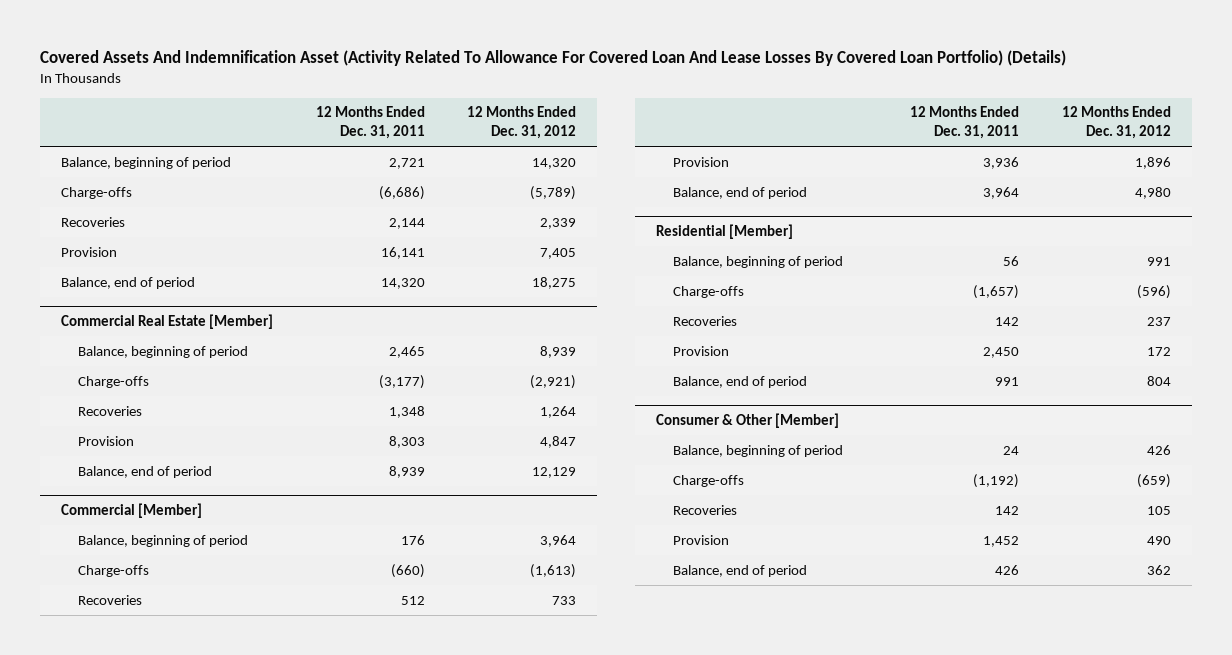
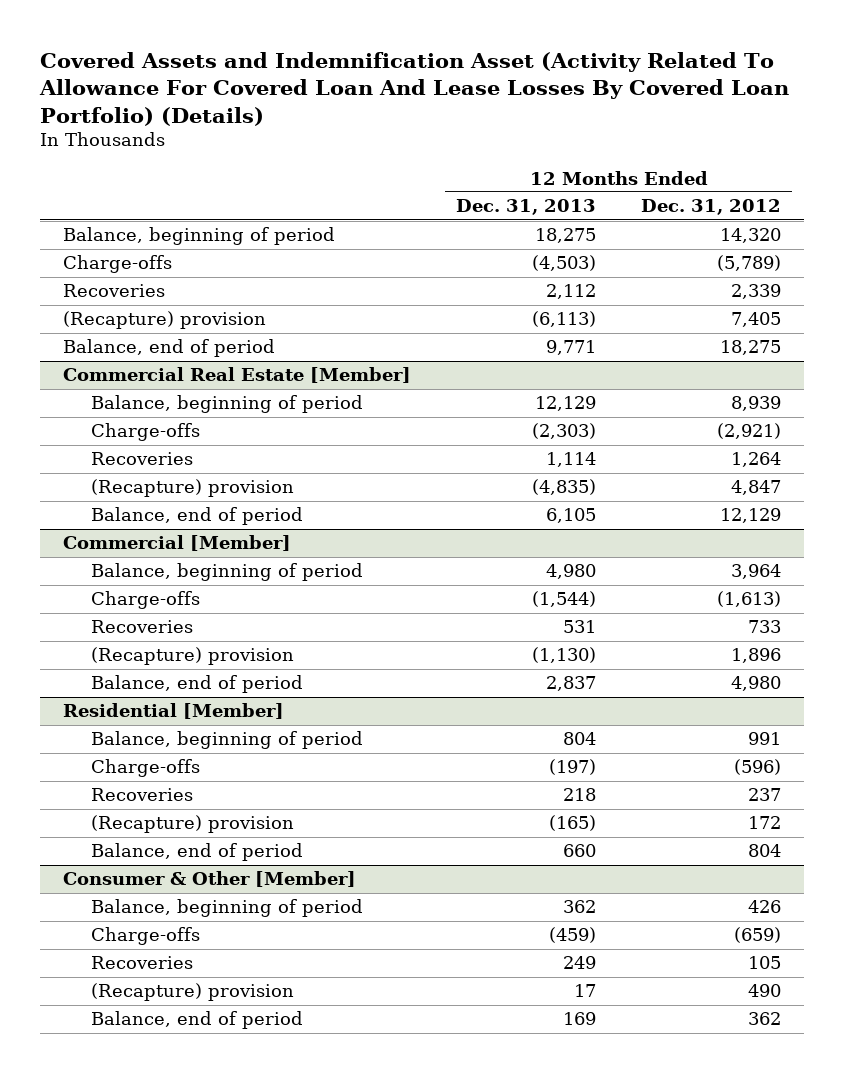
[39,49,1066,66] Covered Assets And Indemnification Asset (Activity Related To Allowance For Covered Loan And Lease Losses By Covered Loan Portfolio) (Details) -> [39,51,790,126] Covered Assets and Indemnification Asset (Activity Related To Allowance For Covered Loan And Lease Losses By Covered Loan Portfolio) (Details)
[315,106,425,140] 12 Months Ended Dec. 31, 2011 -> none
none -> [455,199,596,216] Dec. 31, 2013
[61,246,118,257] Provision -> [62,311,266,330] (Recapture) provision
[77,435,134,446] Provision -> [91,479,295,498] (Recapture) provision
[672,156,729,167] Provision -> [91,647,295,666] (Recapture) provision
[672,345,729,356] Provision -> [91,815,295,834] (Recapture) provision
[672,534,729,545] Provision -> [91,983,295,1002] (Recapture) provision

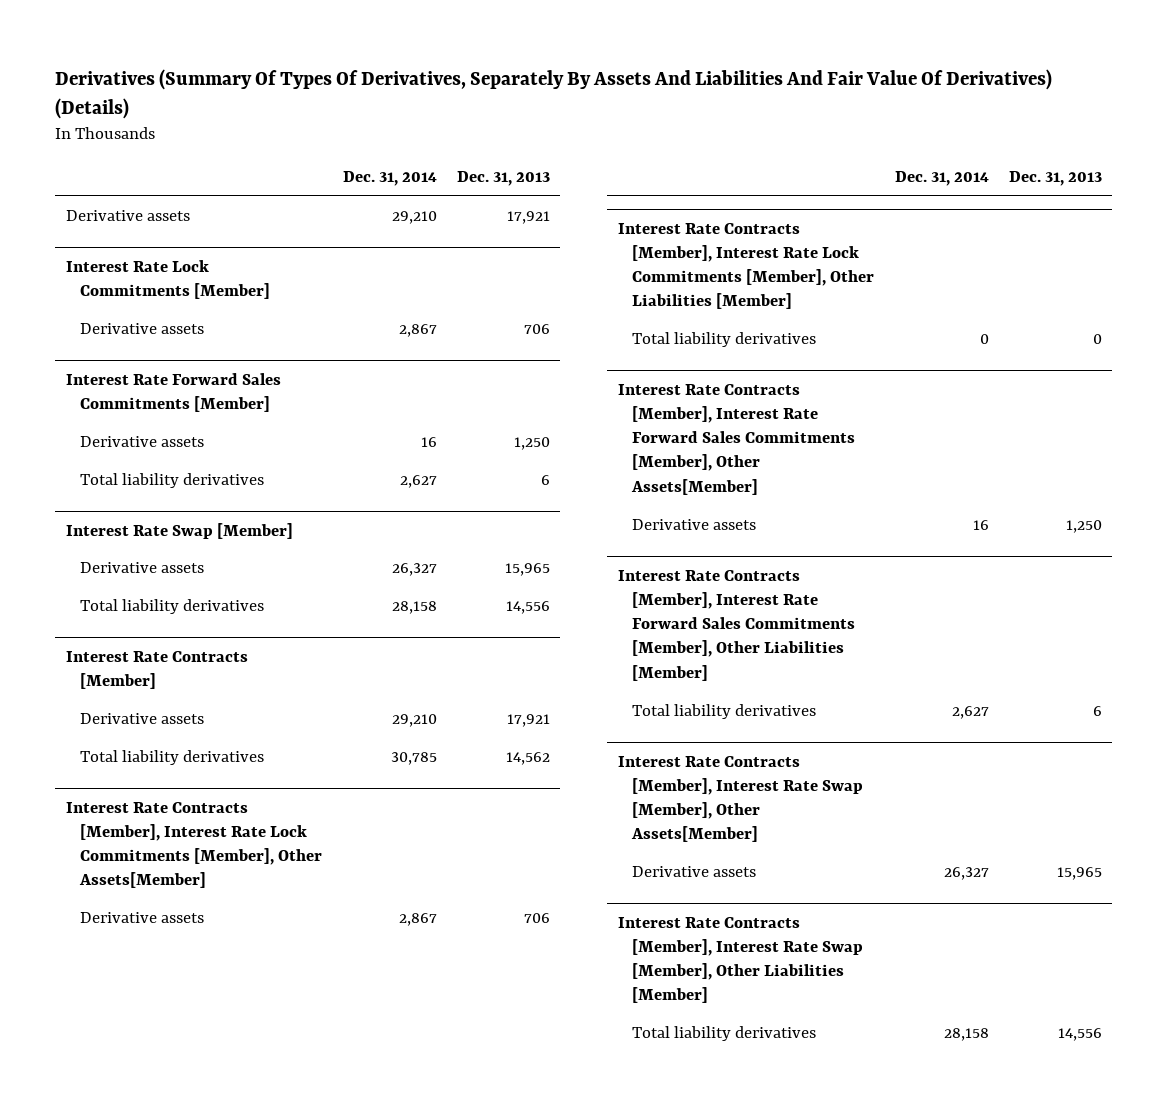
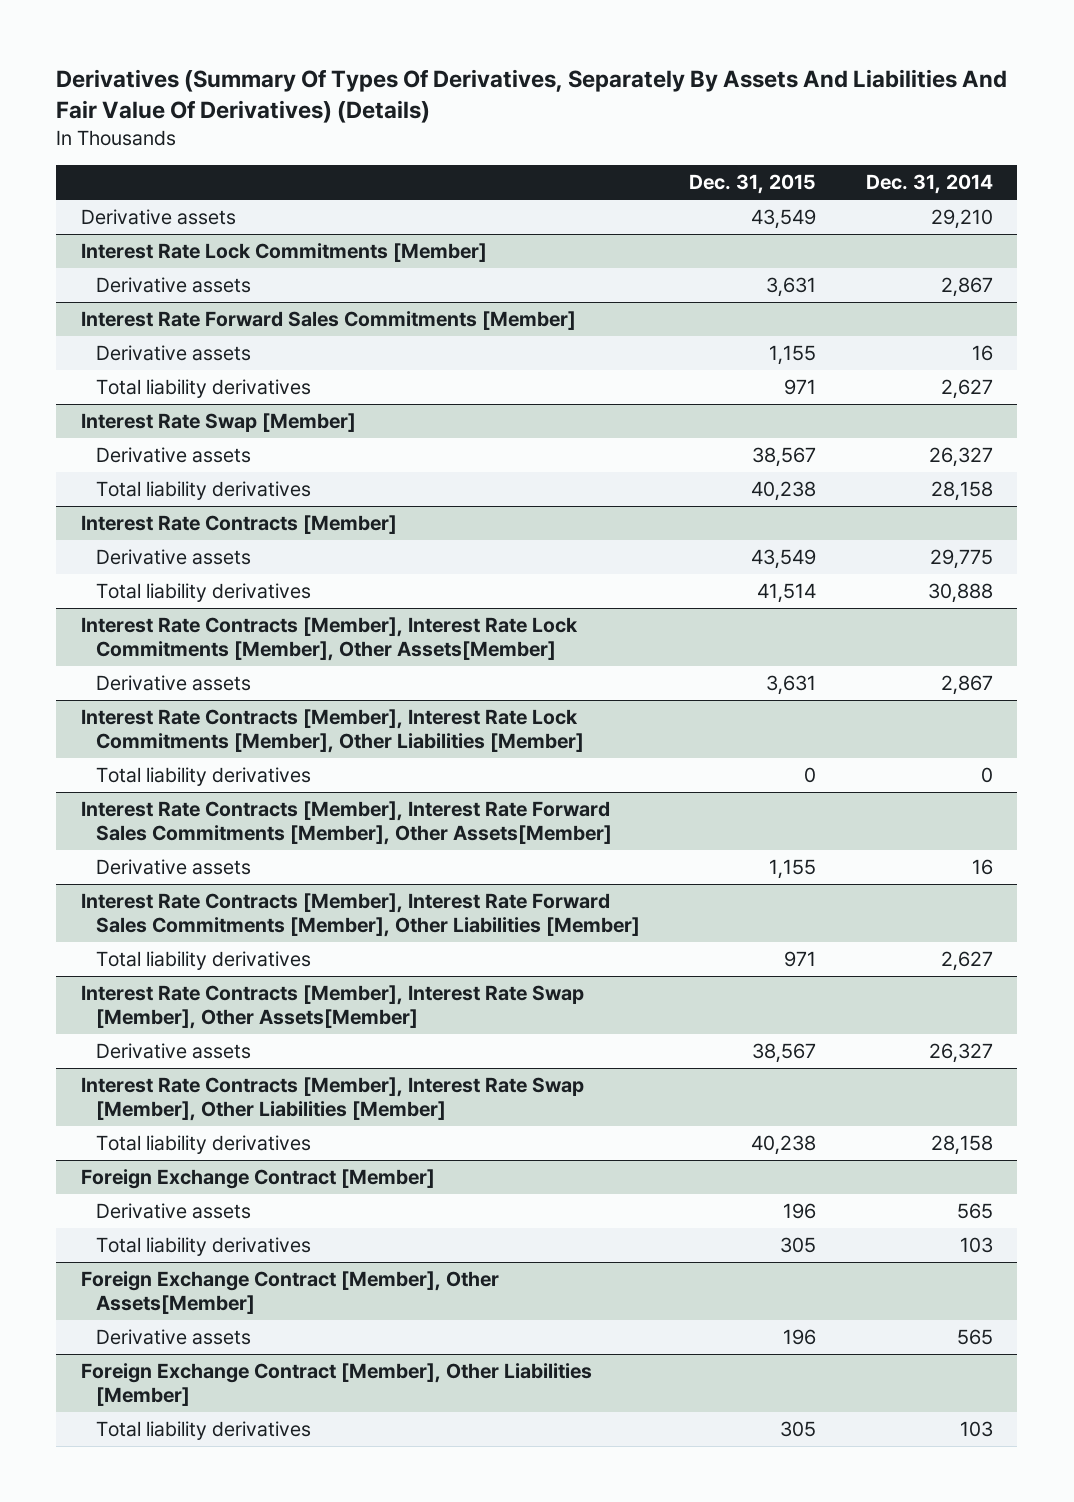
[457,171,551,187] Dec. 31, 2013 -> none
none -> [689,174,817,195] Dec. 31, 2015
[391,714,437,728] 29,210 -> [929,549,993,570] 29,775
[390,752,437,766] 30,785 -> [927,583,993,604] 30,888
none -> [80,1169,435,1190] Foreign Exchange Contract [Member]
none -> [96,1203,252,1220] Derivative assets
none -> [96,1237,312,1257] Total liability derivatives
none -> [80,1271,499,1315] Foreign Exchange Contract [Member], Other Assets[Member]
none -> [96,1329,252,1346] Derivative assets
none -> [80,1363,592,1407] Foreign Exchange Contract [Member], Other Liabilities [Member]
none -> [96,1421,312,1441] Total liability derivatives

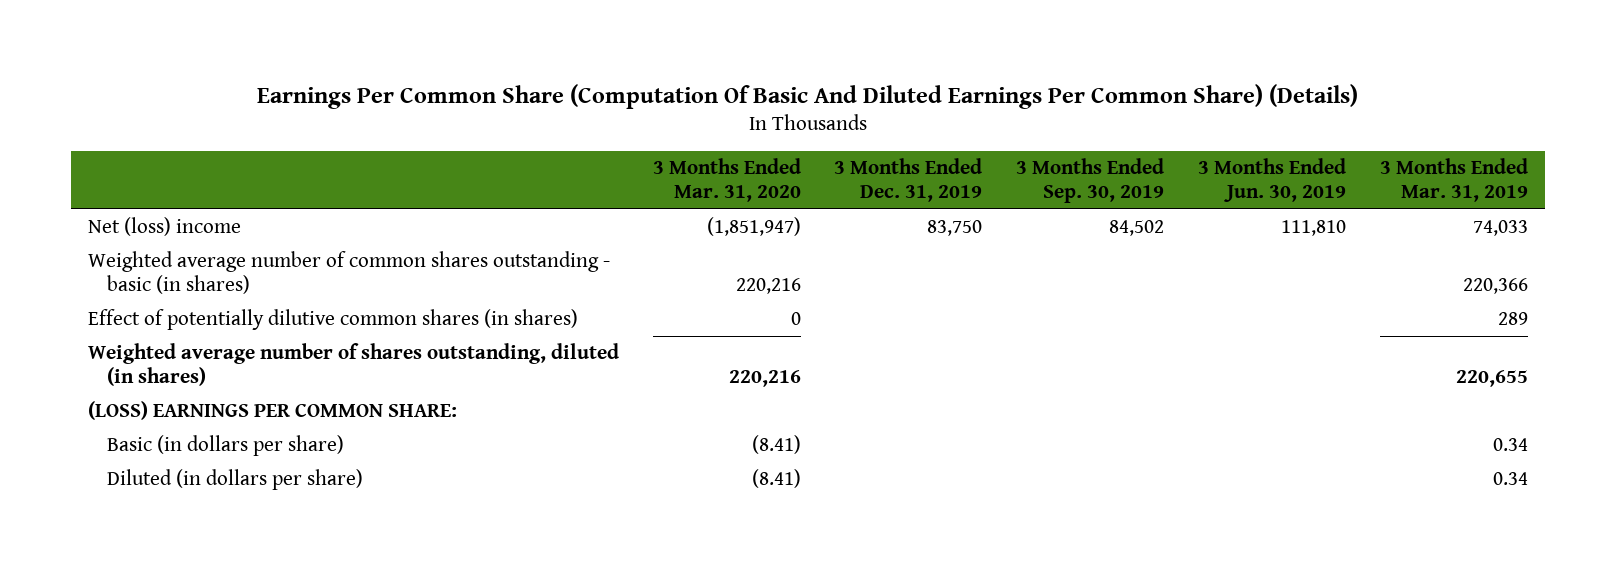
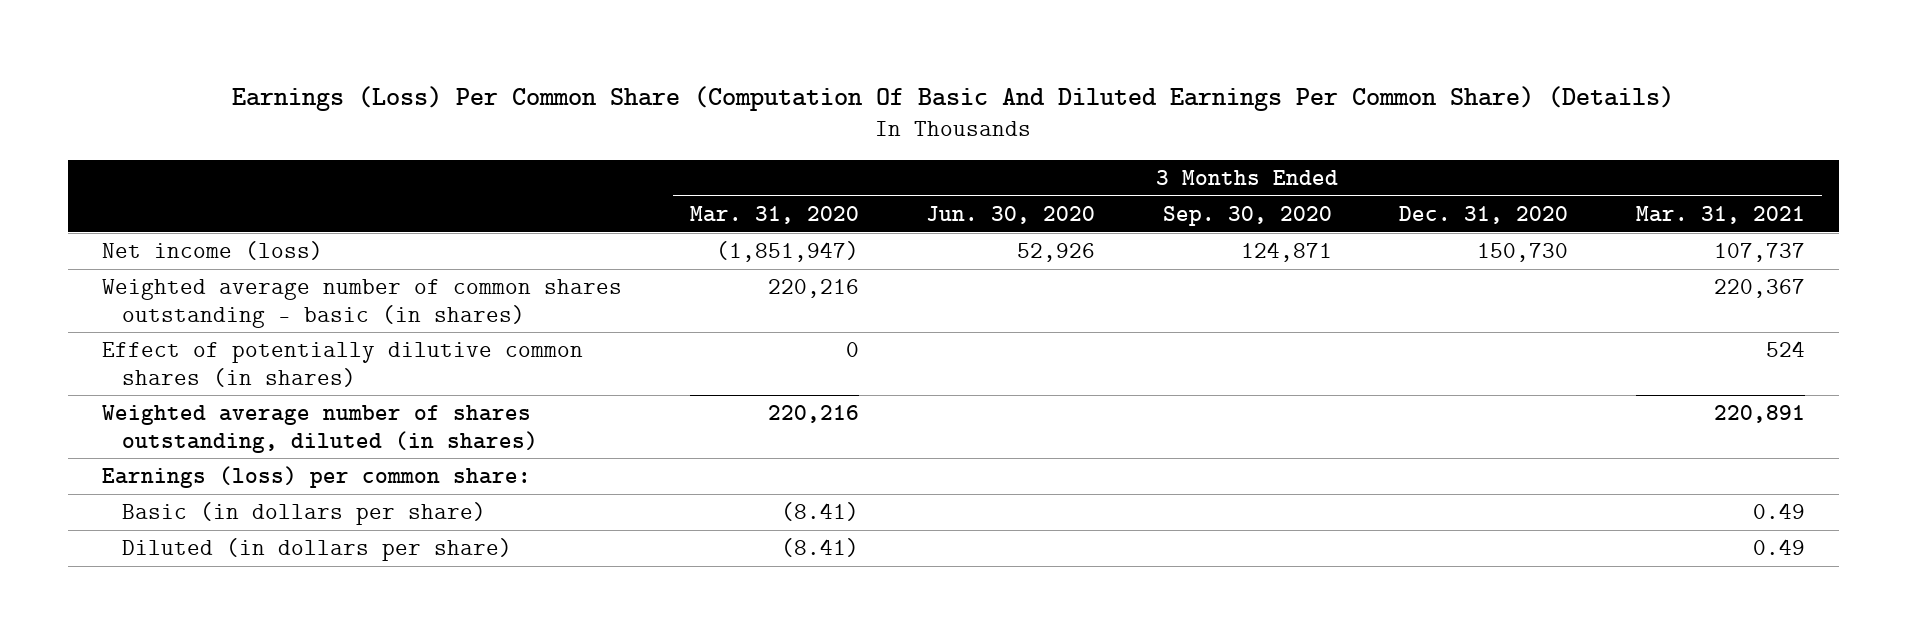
[256,83,1358,109] Earnings Per Common Share (Computation Of Basic And Diluted Earnings Per Common Share) (Details) -> [232,85,1675,111] Earnings (Loss) Per Common Share (Computation Of Basic And Diluted Earnings Per Common Share) (Details)
[834,157,983,202] 3 Months Ended Dec. 31, 2019 -> none
[1016,157,1165,203] 3 Months Ended Sep. 30, 2019 -> none
[1197,157,1346,202] 3 Months Ended Jun. 30, 2019 -> none
[1379,157,1528,202] 3 Months Ended Mar. 31, 2019 -> none
none -> [926,205,1096,224] Jun. 30, 2020
none -> [1162,205,1332,226] Sep. 30, 2020
none -> [1399,205,1569,224] Dec. 31, 2020
none -> [1636,205,1806,224] Mar. 31, 2021
[87,217,241,237] Net (loss) income -> [101,241,323,261] Net income (loss)
[87,401,457,421] (LOSS) EARNINGS PER COMMON SHARE: -> [101,466,531,489] Earnings (loss) per common share:

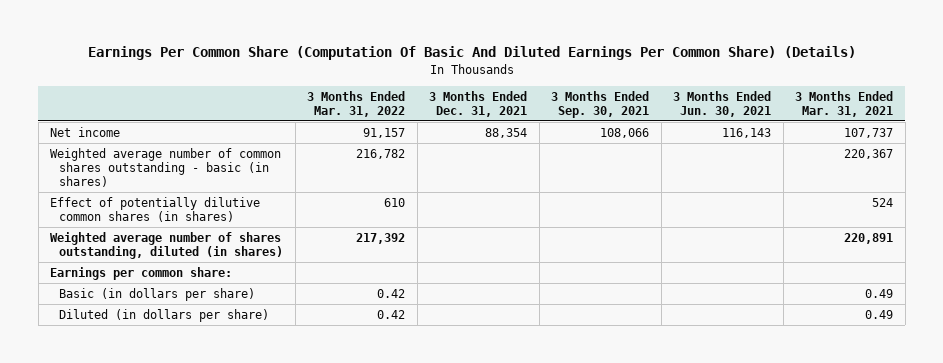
[232,85,1675,111] Earnings (Loss) Per Common Share (Computation Of Basic And Diluted Earnings Per Common Share) (Details) -> [87,46,856,61] Earnings Per Common Share (Computation Of Basic And Diluted Earnings Per Common Share) (Details)
[689,205,859,224] Mar. 31, 2020 -> none
[926,205,1096,224] Jun. 30, 2020 -> none
[1162,205,1332,226] Sep. 30, 2020 -> none
[1399,205,1569,224] Dec. 31, 2020 -> none
none -> [307,90,406,117] 3 Months Ended Mar. 31, 2022
none -> [429,90,528,117] 3 Months Ended Dec. 31, 2021
none -> [551,90,650,118] 3 Months Ended Sep. 30, 2021
none -> [673,90,772,117] 3 Months Ended Jun. 30, 2021
[101,241,323,261] Net income (loss) -> [50,126,121,137] Net income
[101,466,531,489] Earnings (loss) per common share: -> [50,266,233,280] Earnings per common share:

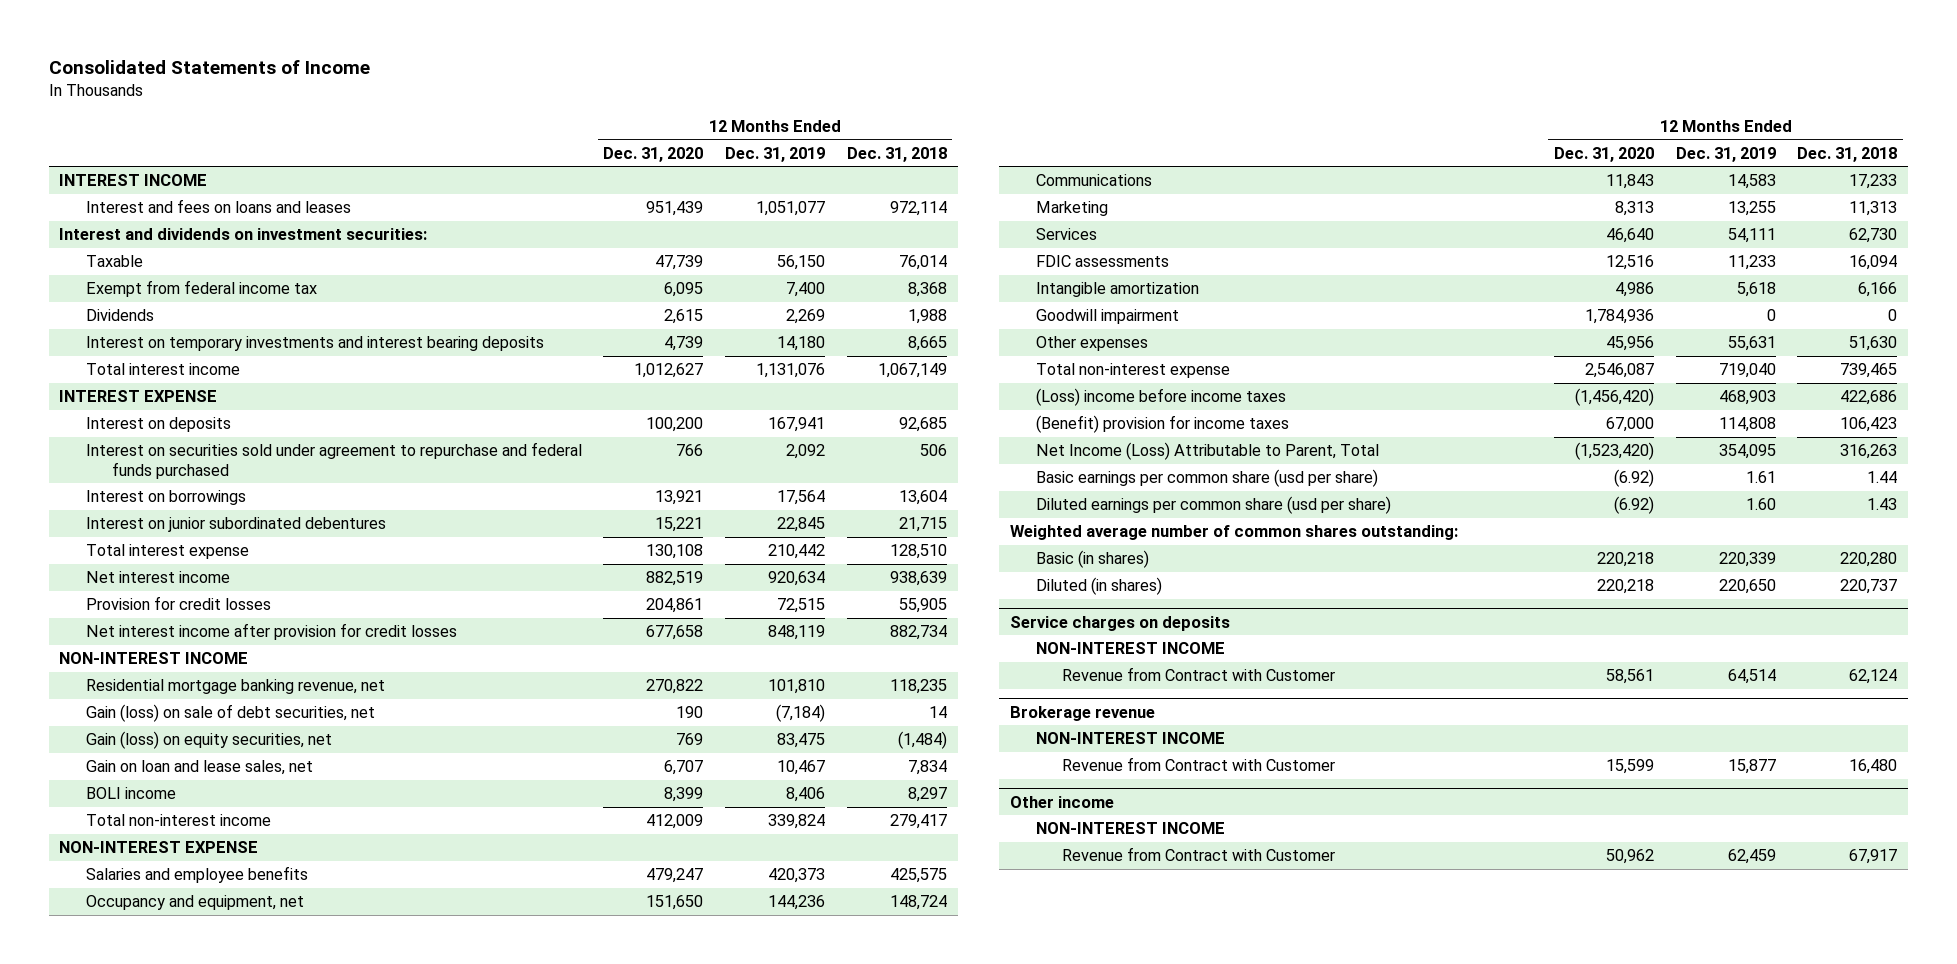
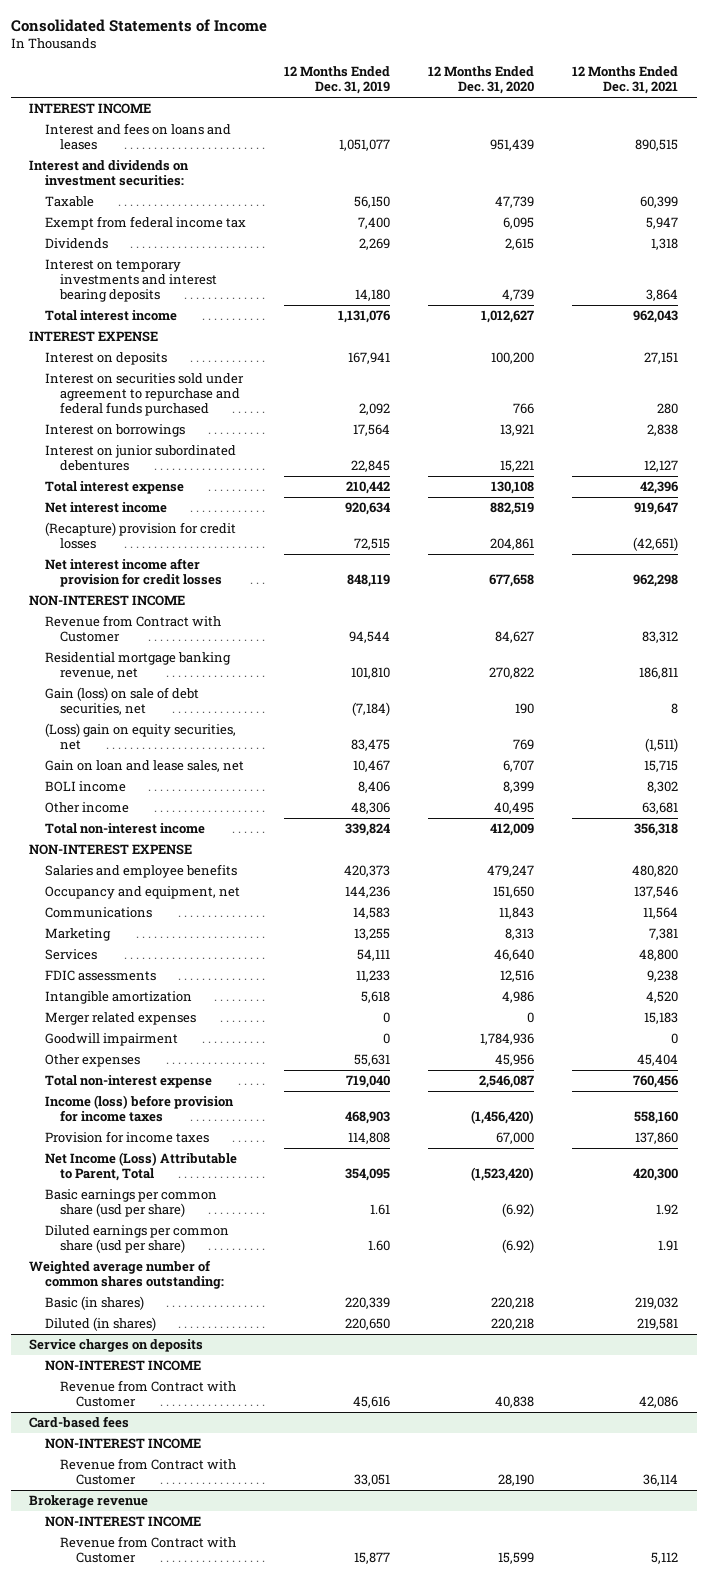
[846,146,947,162] Dec. 31, 2018 -> none
none -> [571,66,678,95] 12 Months Ended Dec. 31, 2021
[85,596,271,611] Provision for credit losses -> [44,522,236,550] (Recapture) provision for credit losses
none -> [44,615,221,643] Revenue from Contract with Customer
[85,731,332,750] Gain (loss) on equity securities, net -> [44,723,236,751] (Loss) gain on equity securities, net
none -> [44,802,129,814] Other income
none -> [44,1012,196,1026] Merger related expenses
[1036,388,1287,407] (Loss) income before income taxes -> [44,1095,234,1123] Income (loss) before provision for income taxes
[1036,415,1290,434] (Benefit) provision for income taxes -> [44,1131,209,1144] Provision for income taxes
[1605,669,1654,685] 58,561 -> [494,1396,534,1409] 40,838
[1727,669,1776,685] 64,514 -> [352,1396,390,1409] 45,616
none -> [29,1416,130,1429] Card-based fees
none -> [44,1438,201,1450] NON-INTEREST INCOME
none -> [60,1458,237,1486] Revenue from Contract with Customer
[1009,796,1114,809] Other income -> none
[1036,822,1226,835] NON-INTEREST INCOME -> none
[1062,847,1336,862] Revenue from Contract with Customer -> none

